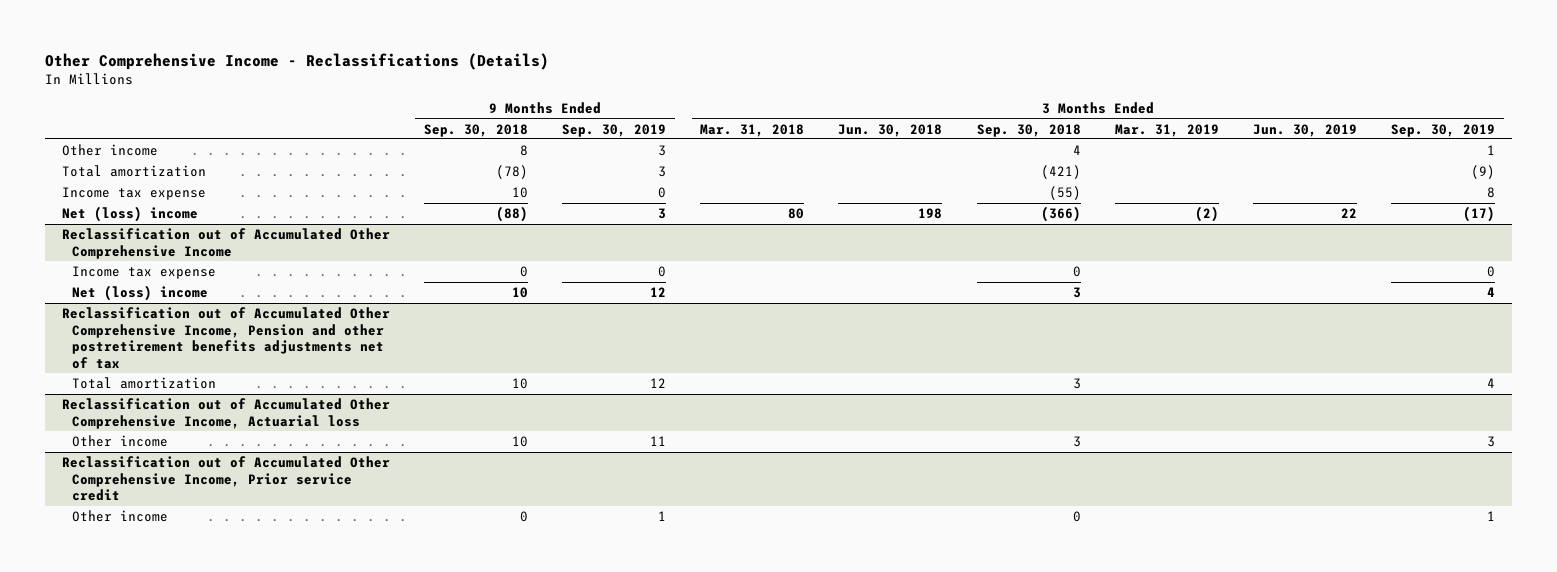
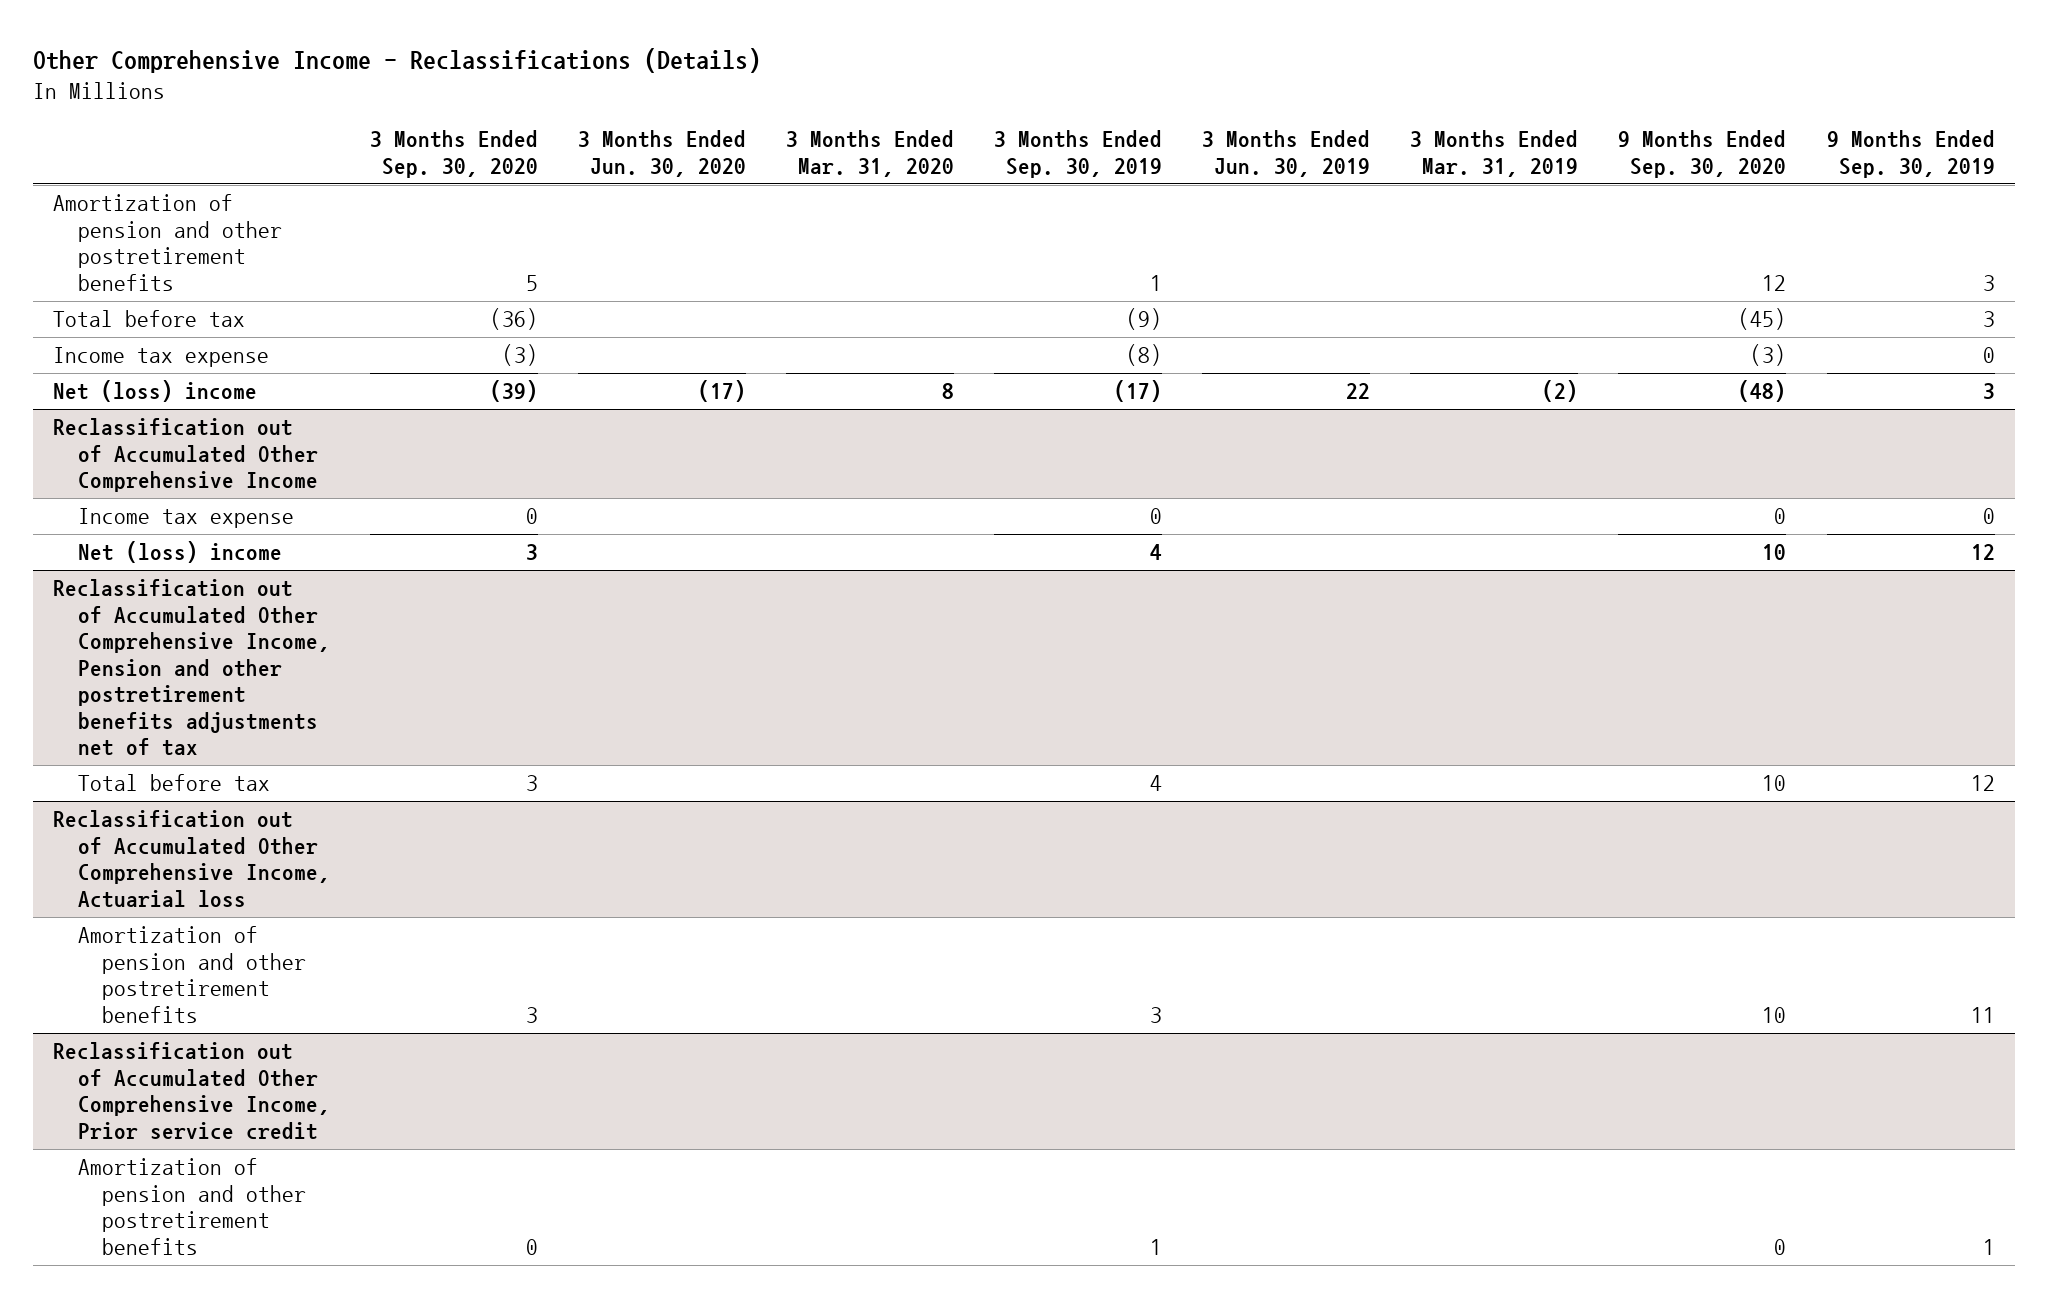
[423,123,528,137] Sep. 30, 2018 -> none
[700,123,805,137] Mar. 31, 2018 -> none
[838,123,943,137] Jun. 30, 2018 -> none
[976,123,1081,137] Sep. 30, 2018 -> none
none -> [369,130,538,178] 3 Months Ended Sep. 30, 2020
none -> [578,130,747,177] 3 Months Ended Jun. 30, 2020
none -> [786,130,955,177] 3 Months Ended Mar. 31, 2020
none -> [1618,130,1787,178] 9 Months Ended Sep. 30, 2020
[61,144,158,157] Other income -> [53,194,282,291] Amortization of pension and other postretirement benefits
[61,165,206,178] Total amortization -> [53,310,246,328] Total before tax
[1487,187,1496,199] 8 -> [1126,344,1163,367] (8)
[71,377,216,390] Total amortization -> [77,774,270,792] Total before tax
[71,435,168,448] Other income -> [77,926,307,1023] Amortization of pension and other postretirement benefits
[71,510,168,523] Other income -> [77,1158,307,1255] Amortization of pension and other postretirement benefits

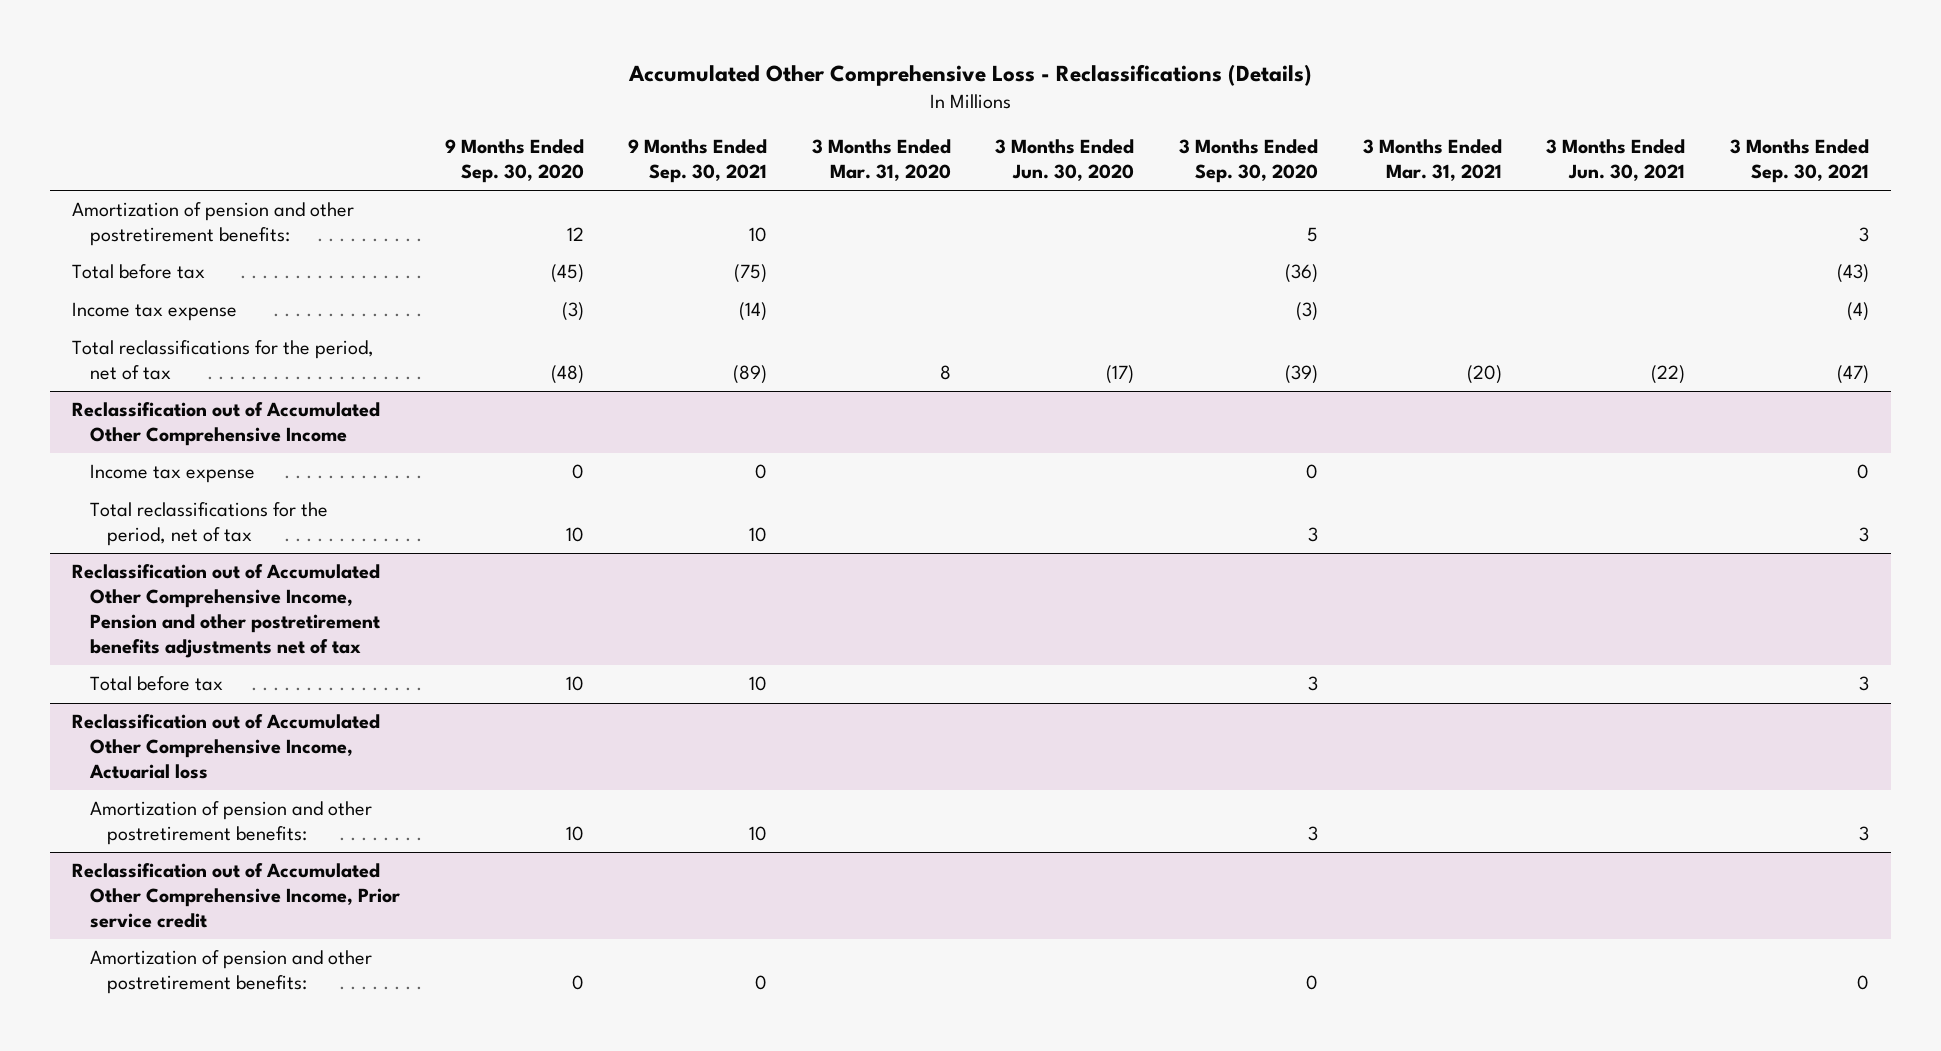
[33,48,762,74] Other Comprehensive Income - Reclassifications (Details) -> [627,64,1312,87] Accumulated Other Comprehensive Loss - Reclassifications (Details)
[994,130,1163,178] 3 Months Ended Sep. 30, 2019 -> none
[1202,130,1371,177] 3 Months Ended Jun. 30, 2019 -> none
[1410,130,1579,177] 3 Months Ended Mar. 31, 2019 -> none
[1826,130,1995,178] 9 Months Ended Sep. 30, 2019 -> none
none -> [628,139,768,184] 9 Months Ended Sep. 30, 2021
none -> [1362,139,1502,182] 3 Months Ended Mar. 31, 2021
none -> [1546,139,1686,182] 3 Months Ended Jun. 30, 2021
none -> [1730,139,1870,184] 3 Months Ended Sep. 30, 2021
[53,194,282,291] Amortization of pension and other postretirement benefits -> [72,202,355,247] Amortization of pension and other postretirement benefits:
[53,380,258,403] Net (loss) income -> [72,340,375,381] Total reclassifications for the period, net of tax
[77,541,282,564] Net (loss) income -> [89,502,328,547] Total reclassifications for the period, net of tax
[77,926,307,1023] Amortization of pension and other postretirement benefits -> [89,801,372,846] Amortization of pension and other postretirement benefits:
[77,1158,307,1255] Amortization of pension and other postretirement benefits -> [89,950,372,995] Amortization of pension and other postretirement benefits:

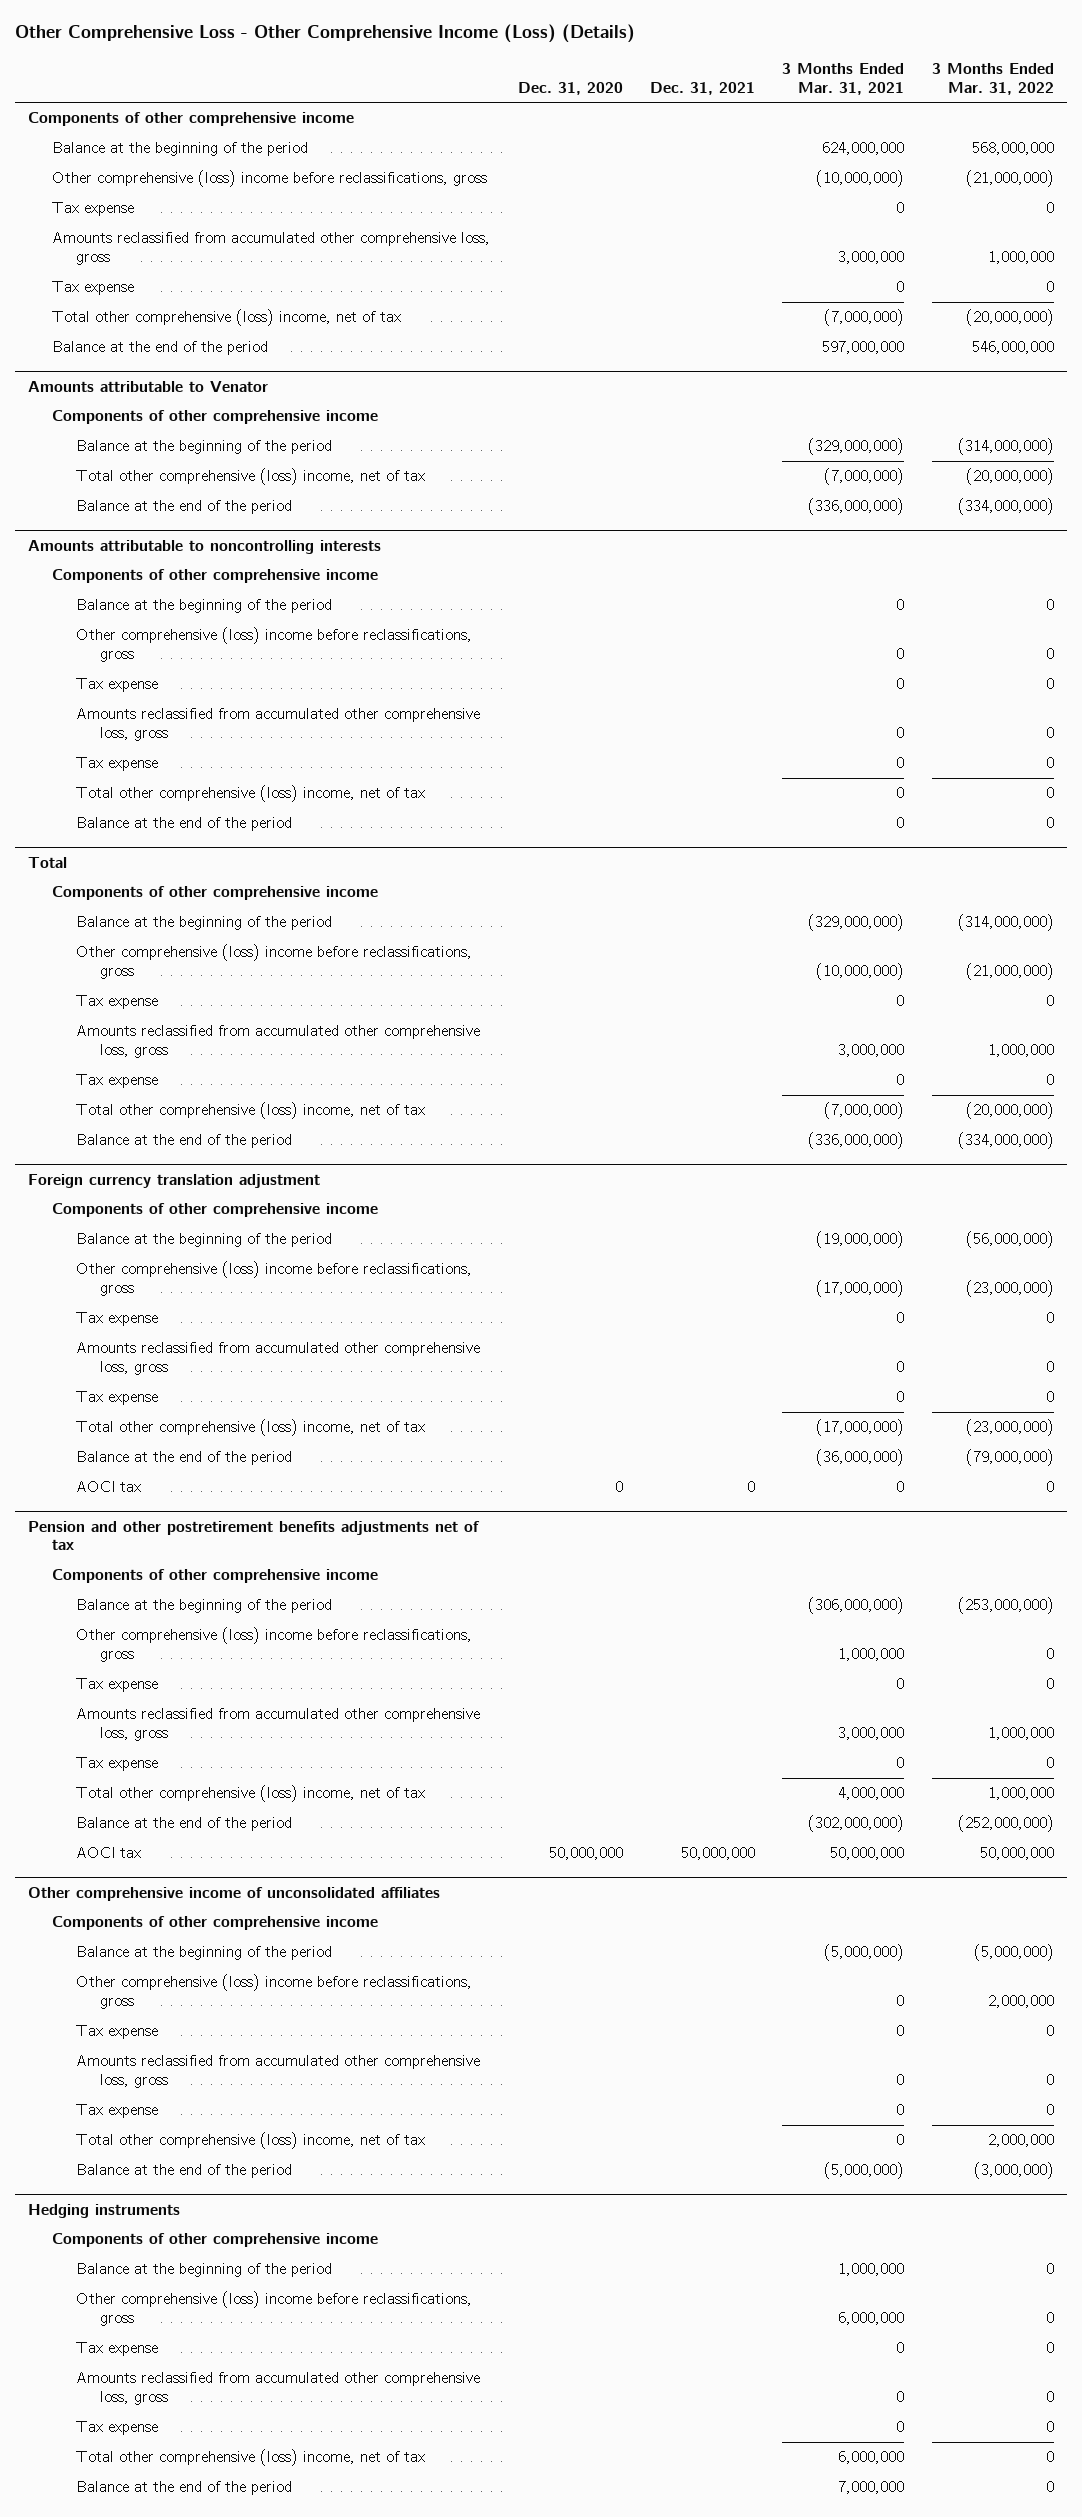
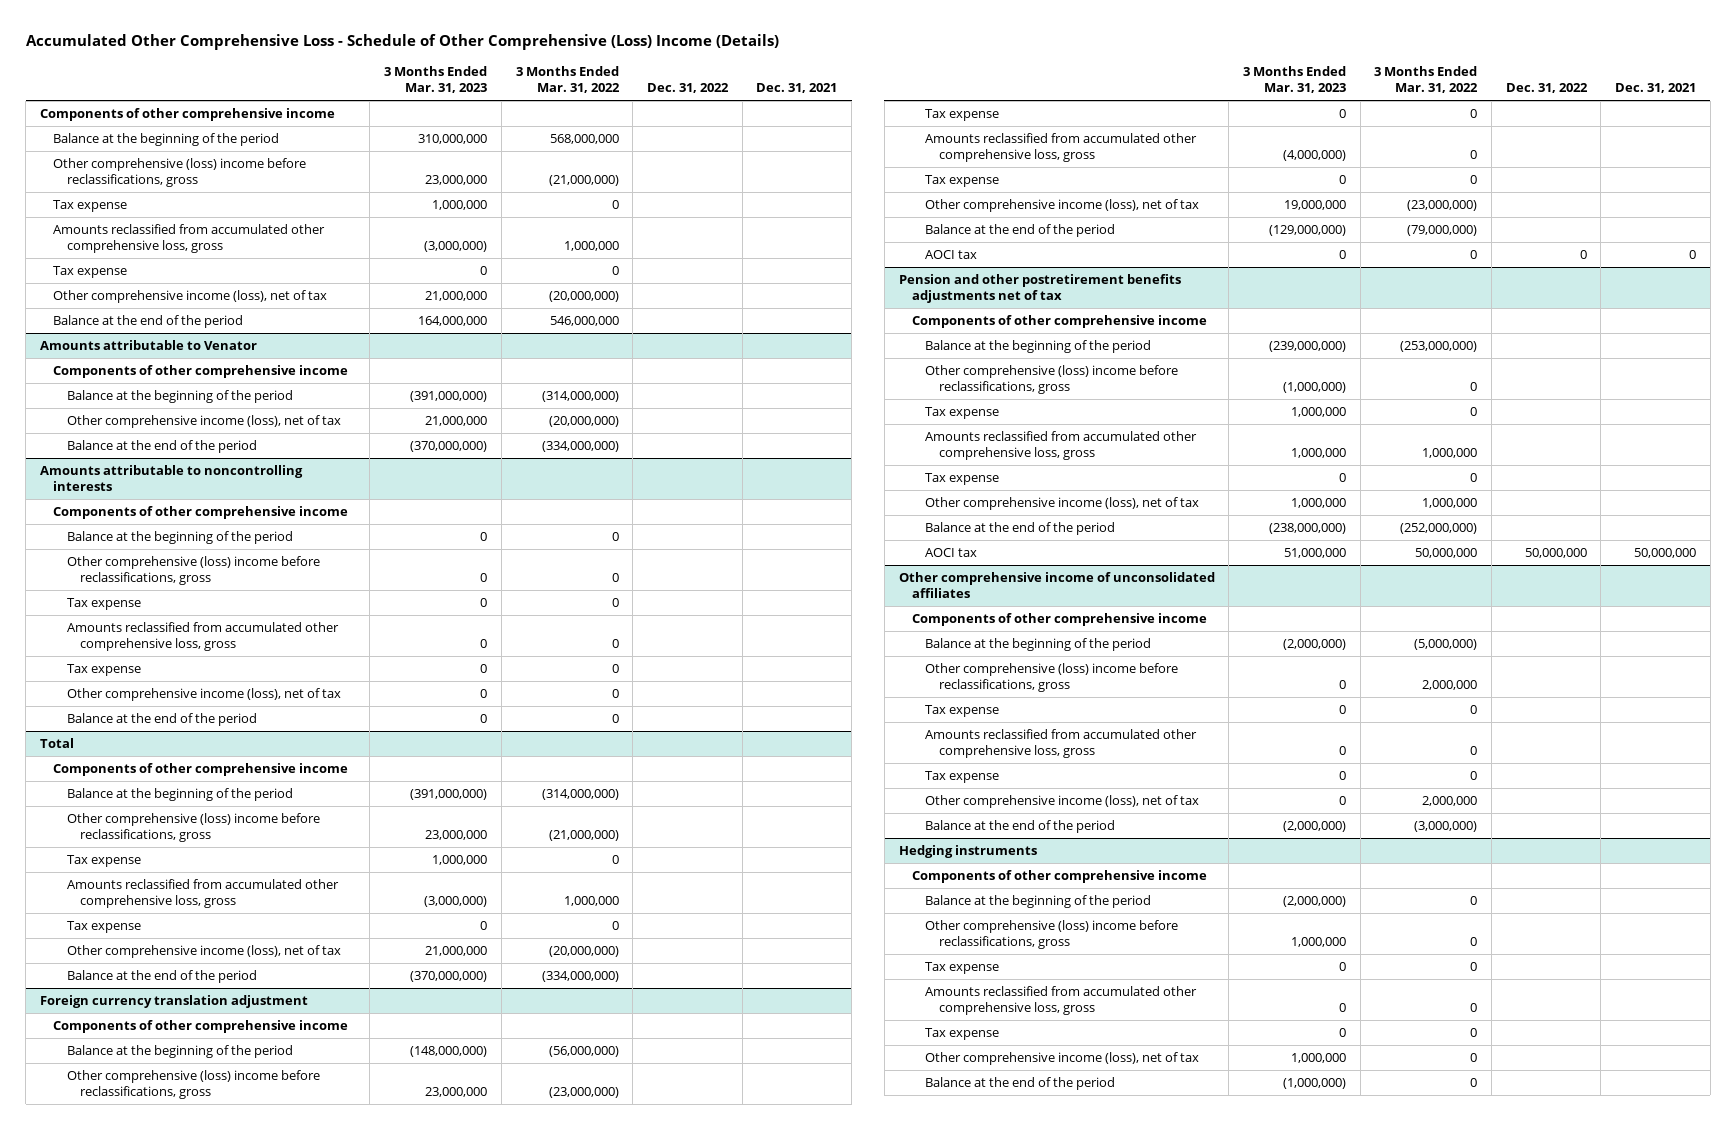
[14,24,635,44] Other Comprehensive Loss - Other Comprehensive Income (Loss) (Details) -> [25,33,779,50] Accumulated Other Comprehensive Loss - Schedule of Other Comprehensive (Loss) Income (Details)
[517,81,623,95] Dec. 31, 2020 -> none
[782,62,905,95] 3 Months Ended Mar. 31, 2021 -> none
none -> [384,66,488,94] 3 Months Ended Mar. 31, 2023
none -> [646,83,729,94] Dec. 31, 2022
[52,309,402,327] Total other comprehensive (loss) income, net of tax -> [53,290,328,304] Other comprehensive income (loss), net of tax
[76,468,426,486] Total other comprehensive (loss) income, net of tax -> [66,415,341,429] Other comprehensive income (loss), net of tax
[76,785,426,803] Total other comprehensive (loss) income, net of tax -> [66,688,341,702] Other comprehensive income (loss), net of tax
[76,1102,426,1120] Total other comprehensive (loss) income, net of tax -> [66,945,341,959] Other comprehensive income (loss), net of tax
[76,1419,426,1437] Total other comprehensive (loss) income, net of tax -> [925,199,1200,213] Other comprehensive income (loss), net of tax
[76,1785,426,1803] Total other comprehensive (loss) income, net of tax -> [925,497,1200,511] Other comprehensive income (loss), net of tax
[76,2132,426,2150] Total other comprehensive (loss) income, net of tax -> [925,795,1200,809] Other comprehensive income (loss), net of tax
[76,2449,426,2467] Total other comprehensive (loss) income, net of tax -> [925,1052,1200,1066] Other comprehensive income (loss), net of tax

